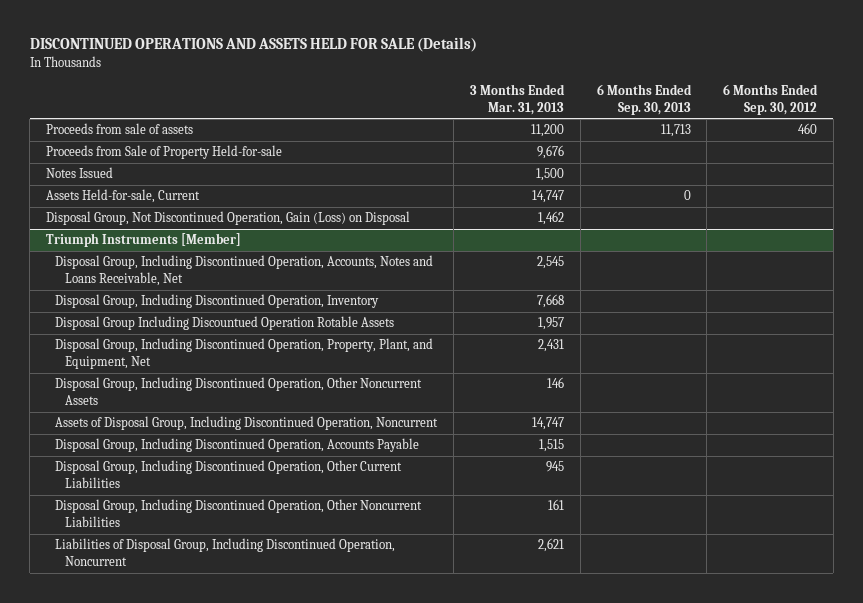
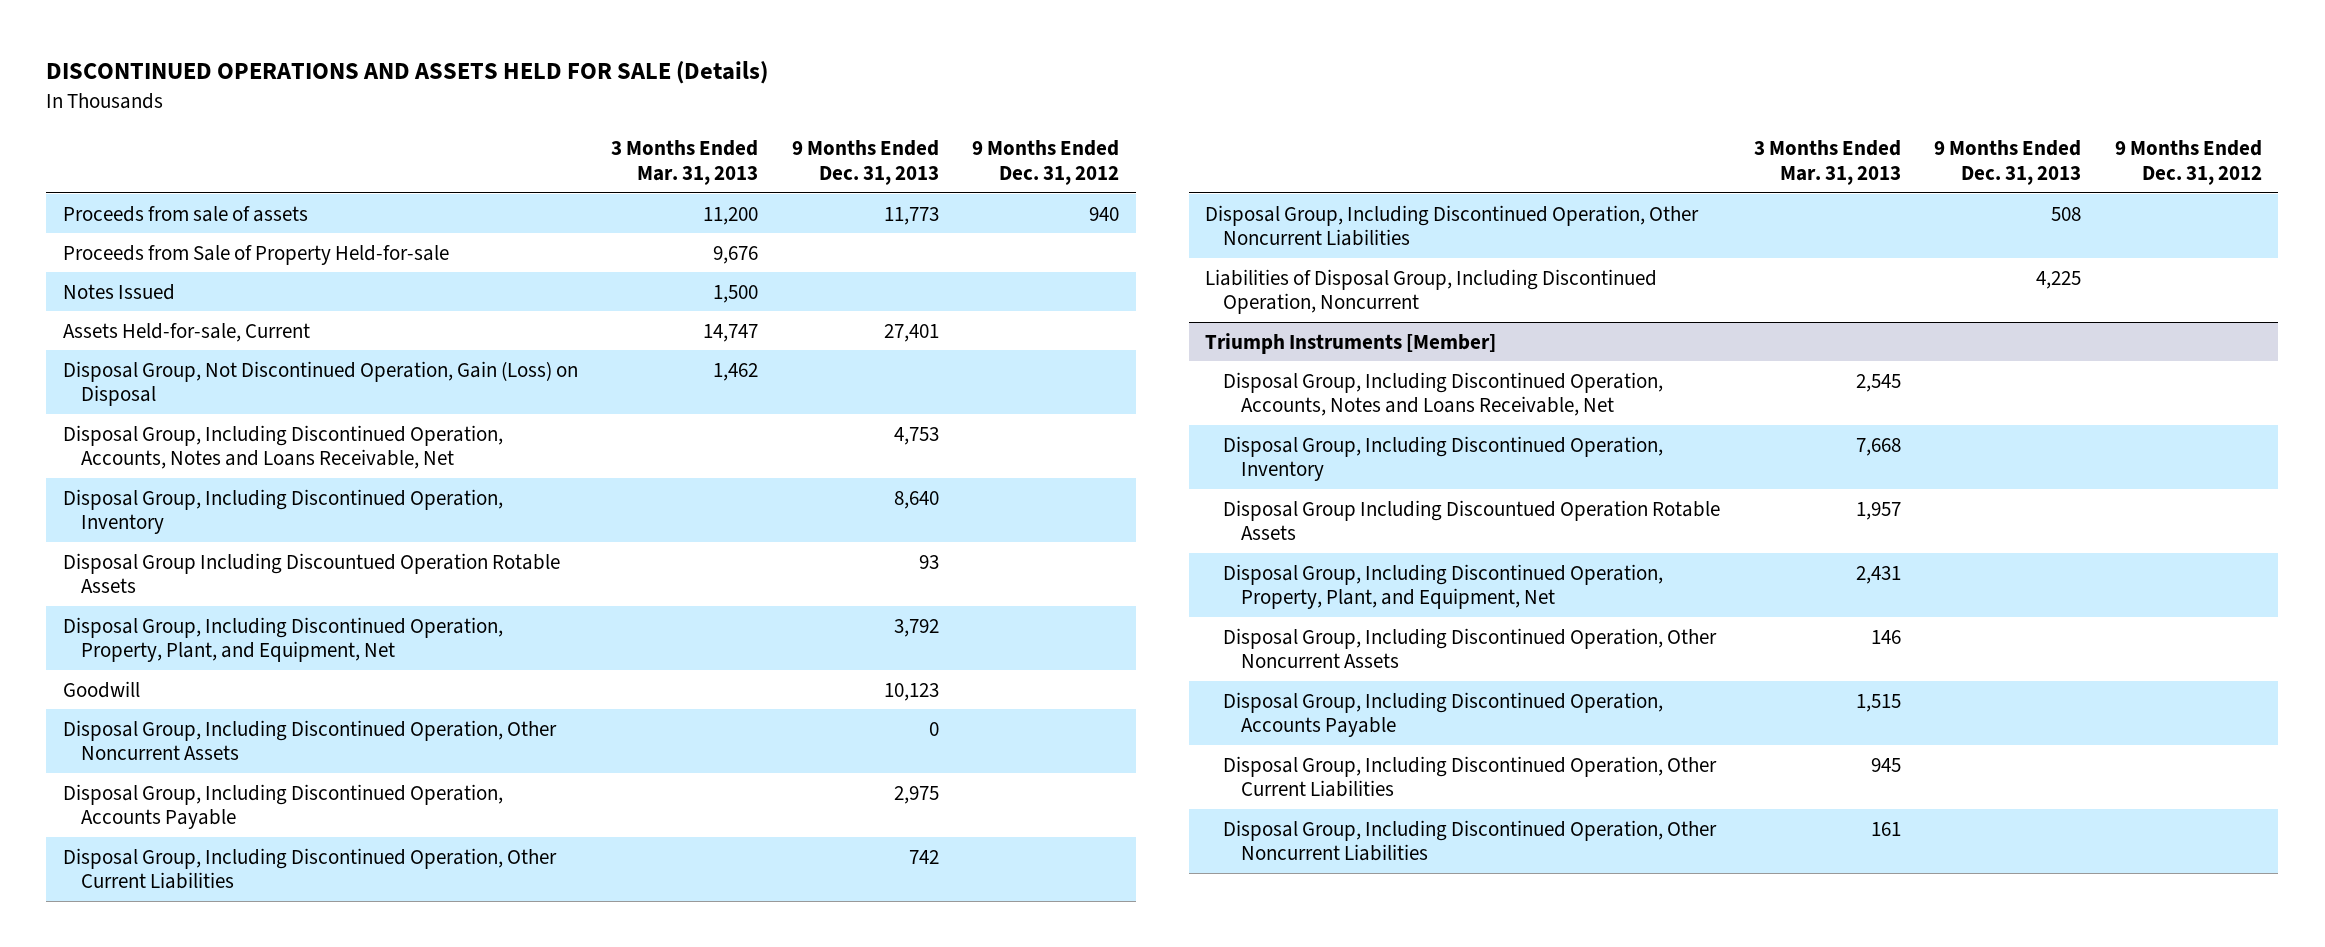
[596,83,692,115] 6 Months Ended Sep. 30, 2013 -> none
[723,83,819,115] 6 Months Ended Sep. 30, 2012 -> none
none -> [791,140,939,186] 9 Months Ended Dec. 31, 2013
none -> [972,140,1120,186] 9 Months Ended Dec. 31, 2012
none -> [62,424,503,470] Disposal Group, Including Discontinued Operation, Accounts, Notes and Loans Receivable, Net
none -> [62,488,503,535] Disposal Group, Including Discontinued Operation, Inventory
none -> [62,552,560,594] Disposal Group Including Discountued Operation Rotable Assets
none -> [62,616,503,663] Disposal Group, Including Discontinued Operation, Property, Plant, and Equipment, Net
none -> [62,680,140,698] Goodwill
none -> [62,719,557,761] Disposal Group, Including Discontinued Operation, Other Noncurrent Assets
none -> [62,783,503,830] Disposal Group, Including Discontinued Operation, Accounts Payable
none -> [62,847,557,890] Disposal Group, Including Discontinued Operation, Other Current Liabilities
none -> [1205,204,1700,247] Disposal Group, Including Discontinued Operation, Other Noncurrent Liabilities
none -> [1205,268,1658,315] Liabilities of Disposal Group, Including Discontinued Operation, Noncurrent
[55,416,439,431] Assets of Disposal Group, Including Discontinued Operation, Noncurrent -> none
[55,538,396,567] Liabilities of Disposal Group, Including Discontinued Operation, Noncurrent -> none

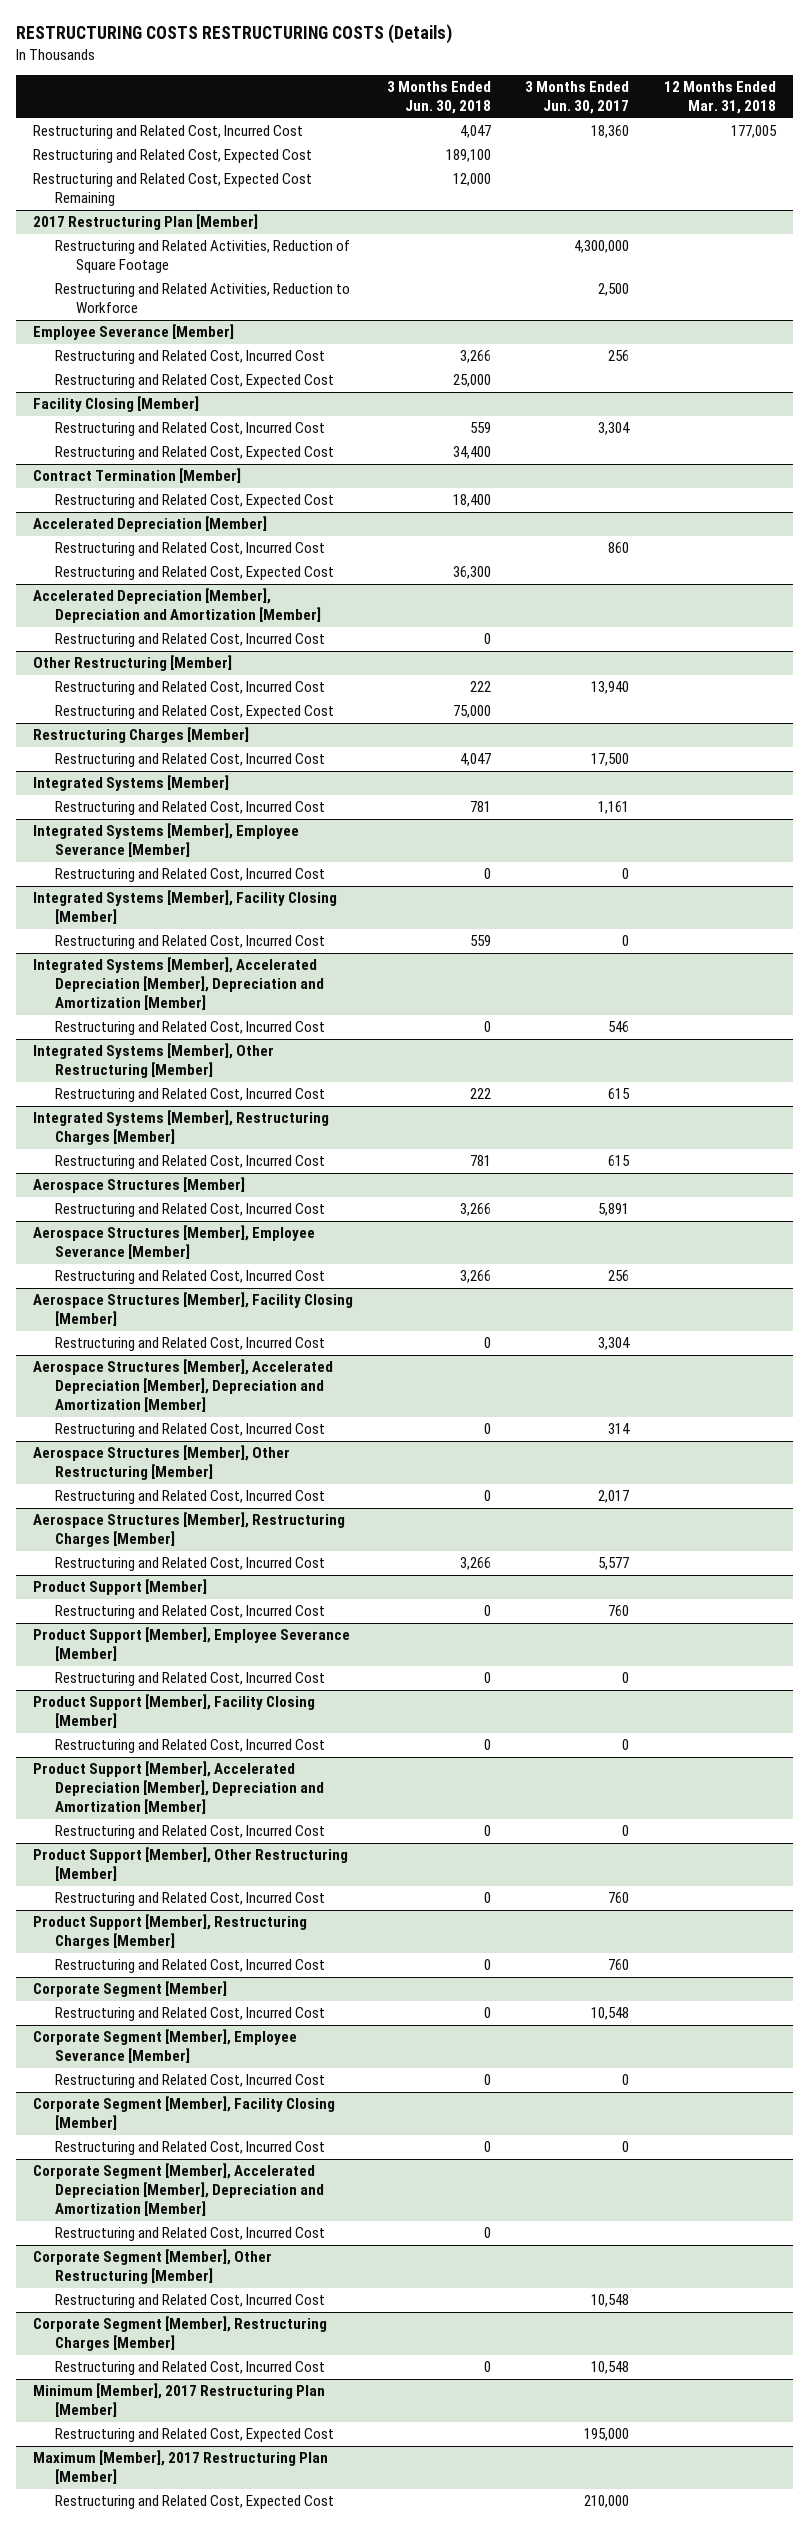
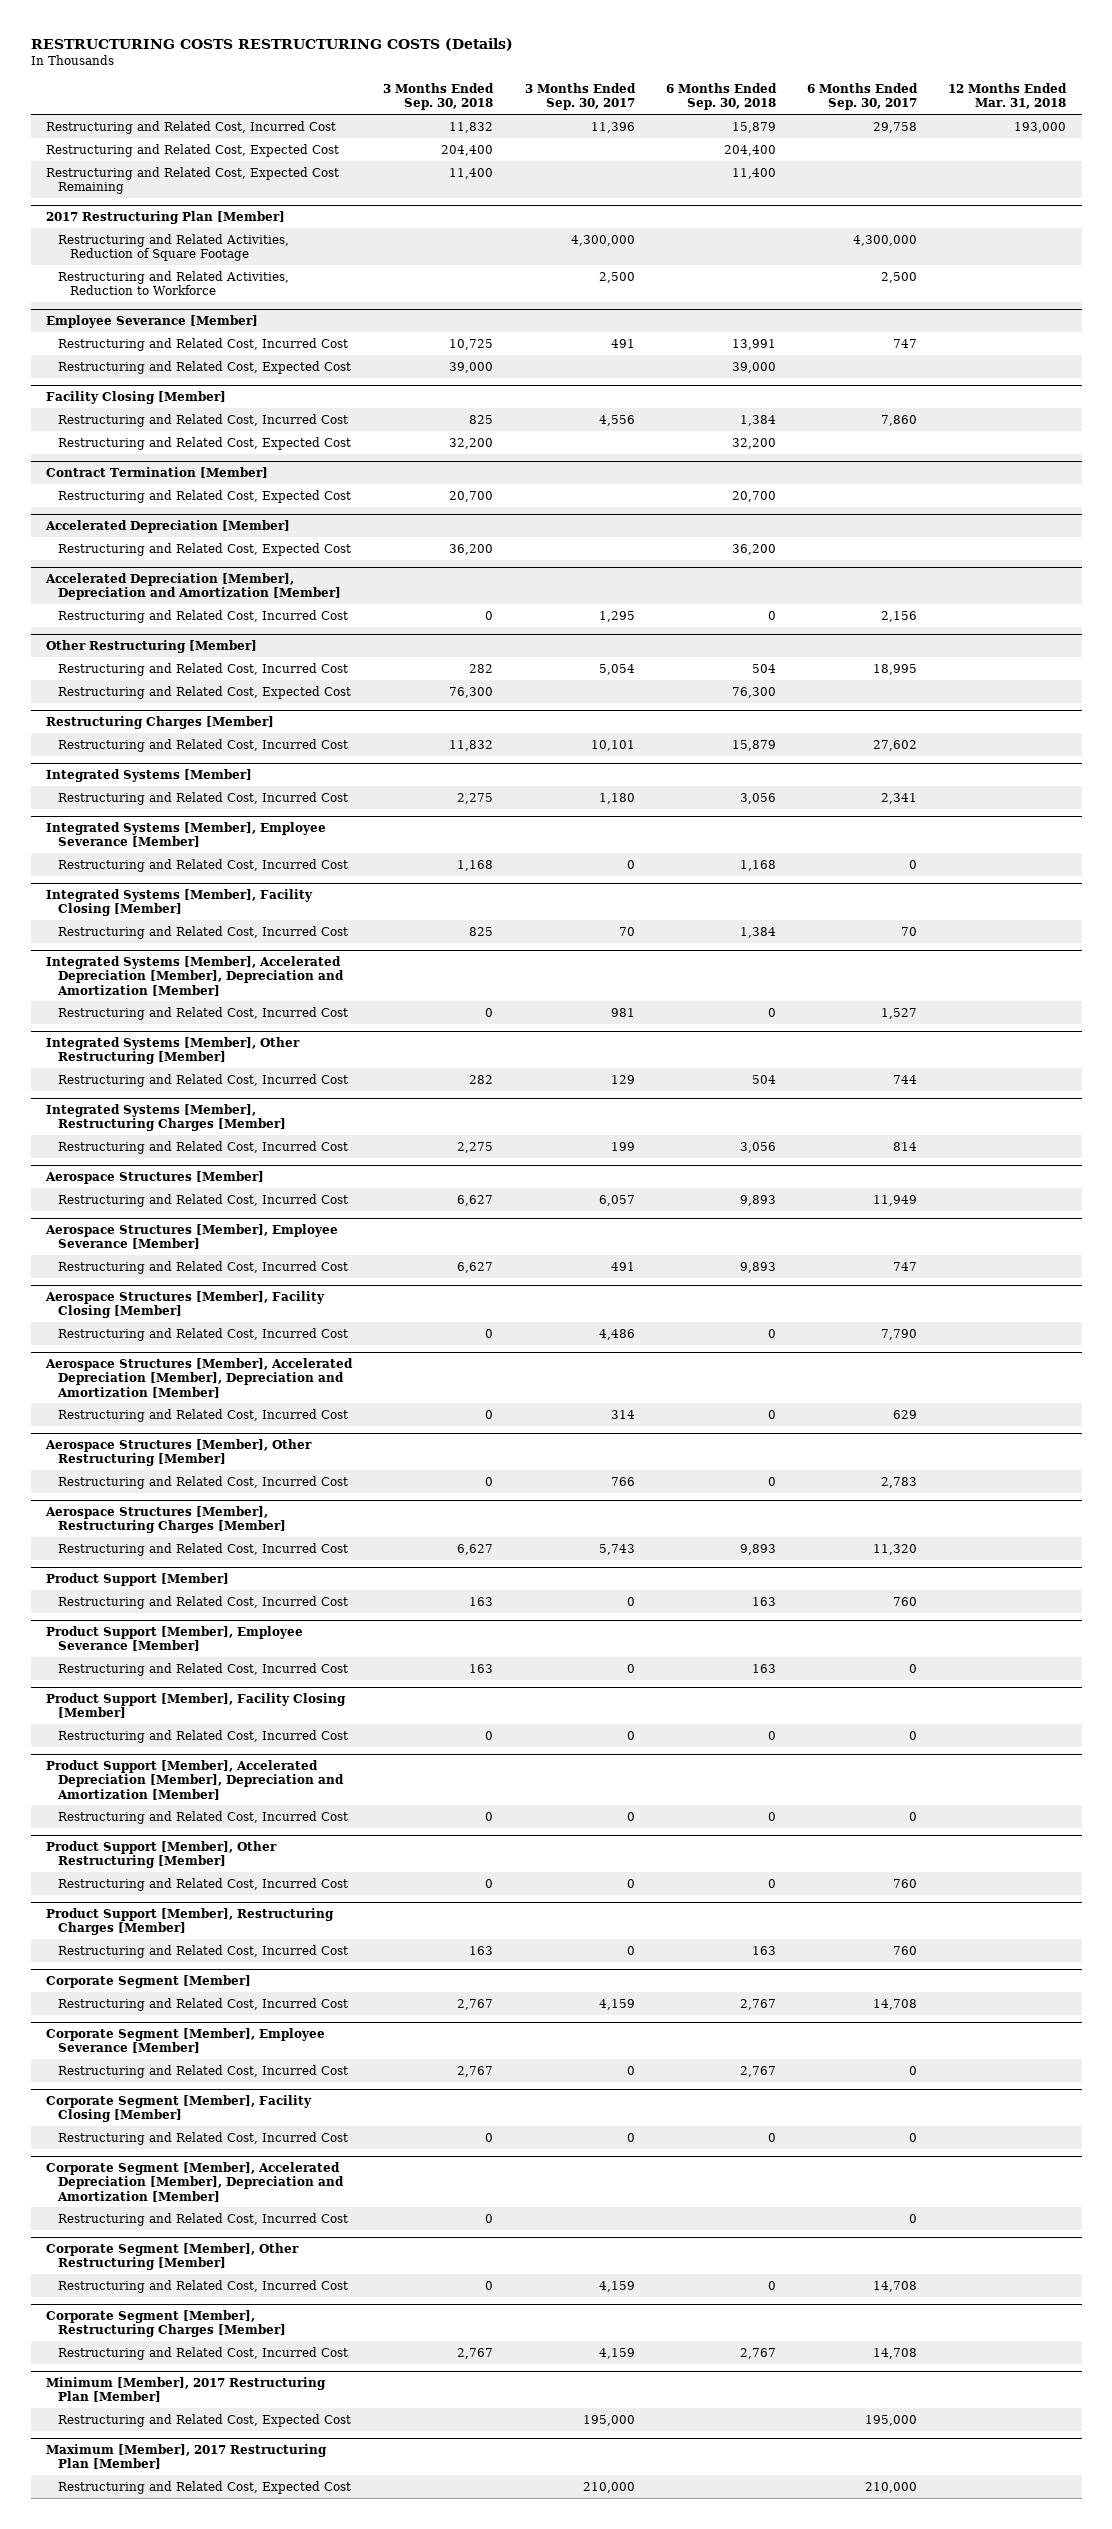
[387,81,492,115] 3 Months Ended Jun. 30, 2018 -> none
[525,81,630,115] 3 Months Ended Jun. 30, 2017 -> none
none -> [383,82,495,111] 3 Months Ended Sep. 30, 2018
none -> [524,82,636,111] 3 Months Ended Sep. 30, 2017
none -> [665,82,777,111] 6 Months Ended Sep. 30, 2018
none -> [806,82,918,111] 6 Months Ended Sep. 30, 2017
[730,125,777,139] 177,005 -> [1014,121,1067,133] 193,000
[54,542,325,557] Restructuring and Related Cost, Incurred Cost -> none

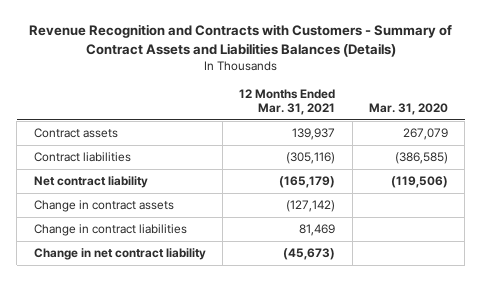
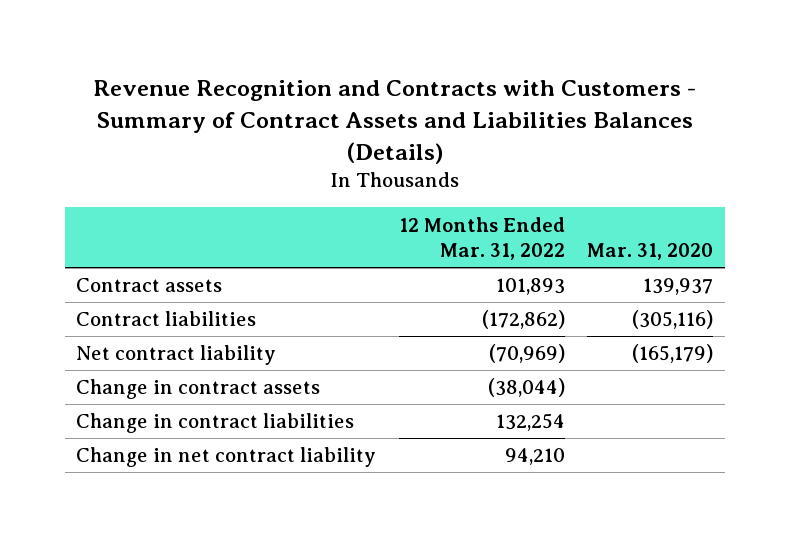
[239,88,336,116] 12 Months Ended Mar. 31, 2021 -> none
none -> [398,216,565,261] 12 Months Ended Mar. 31, 2022
[402,128,448,141] 267,079 -> [643,278,714,296] 139,937
[394,152,448,165] (386,585) -> [632,310,714,330] (305,116)
[390,176,448,189] (119,506) -> [632,344,714,364] (165,179)

